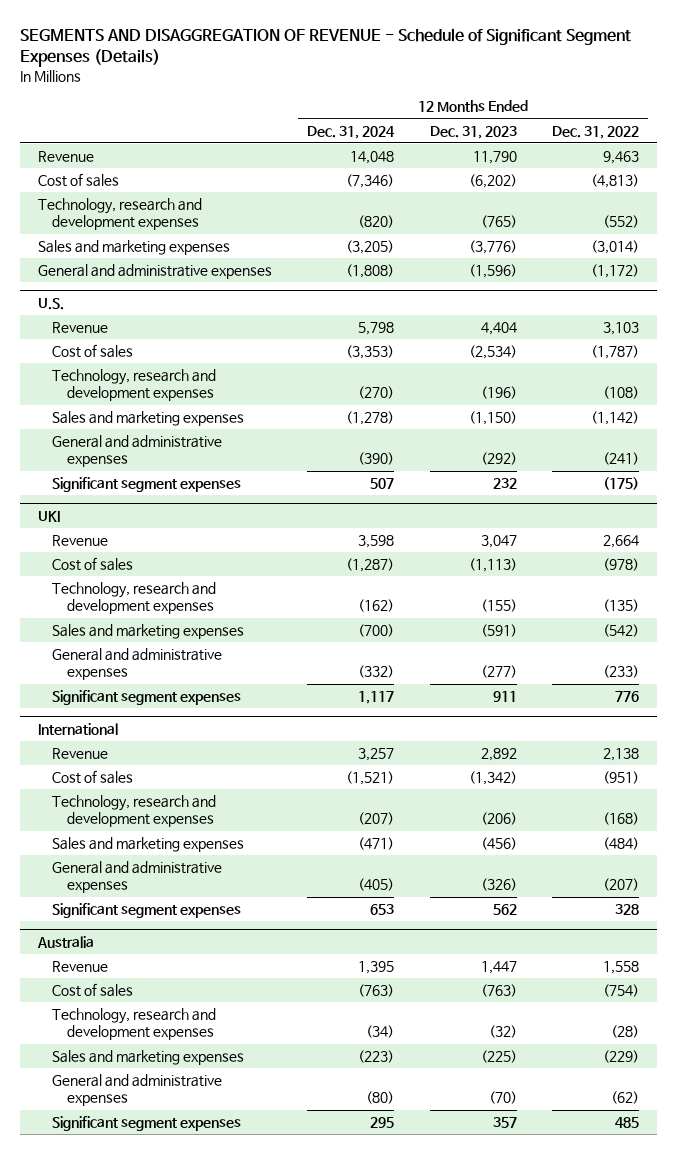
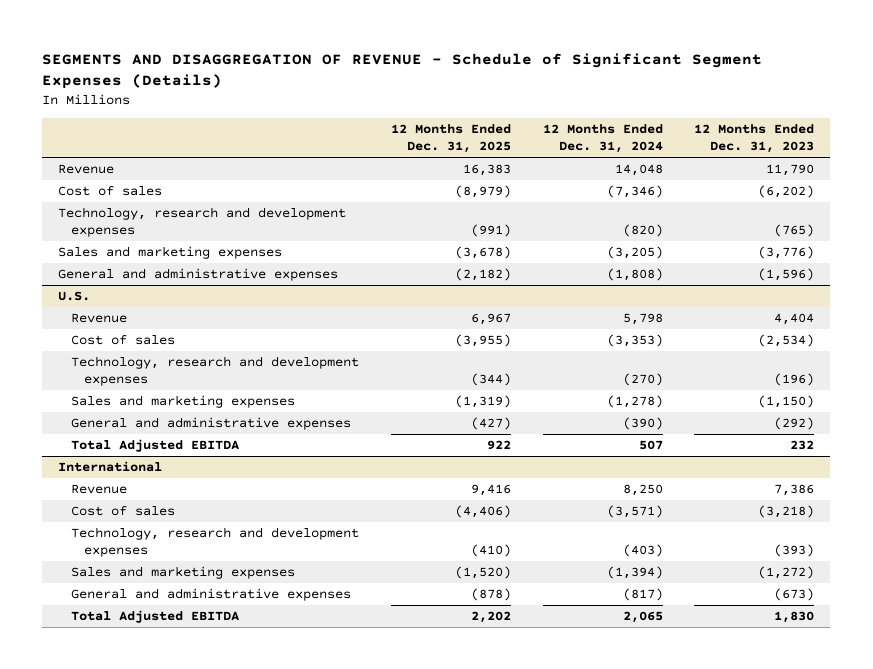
[552,125,640,139] Dec. 31, 2022 -> none
none -> [391,123,512,154] 12 Months Ended Dec. 31, 2025
[37,510,60,522] UKI -> none
[52,535,109,547] Revenue -> none
[52,557,134,572] Cost of sales -> none
[52,582,217,615] Technology, research and development expenses -> none
[52,624,245,640] Sales and marketing expenses -> none
[52,648,223,681] General and administrative expenses -> none
[52,690,242,706] Significant segment expenses -> none
[52,477,242,493] Significant segment expenses -> [71,438,240,452] Total Adjusted EBITDA
[52,903,242,919] Significant segment expenses -> none
[36,935,94,948] Australia -> none
[52,961,109,973] Revenue -> none
[52,983,134,998] Cost of sales -> none
[52,1008,217,1041] Technology, research and development expenses -> none
[52,1050,245,1066] Sales and marketing expenses -> none
[52,1074,223,1107] General and administrative expenses -> none
[52,1116,242,1132] Significant segment expenses -> none
[358,748,395,762] 3,257 -> [622,483,663,496] 8,250
[480,748,517,762] 2,892 -> [774,483,815,496] 7,386
[346,771,395,786] (1,521) -> [606,504,663,518] (3,571)
[468,771,517,786] (1,342) -> [758,504,815,518] (3,218)
[358,812,395,826] (207) -> [622,544,663,558] (403)
[480,812,517,826] (206) -> [774,544,815,558] (393)
[358,837,395,851] (471) -> [606,565,663,579] (1,394)
[480,837,517,851] (456) -> [758,565,815,579] (1,272)
[358,878,395,892] (405) -> [622,587,663,601] (817)
[480,878,517,892] (326) -> [774,587,815,601] (673)
none -> [71,609,240,623] Total Adjusted EBITDA

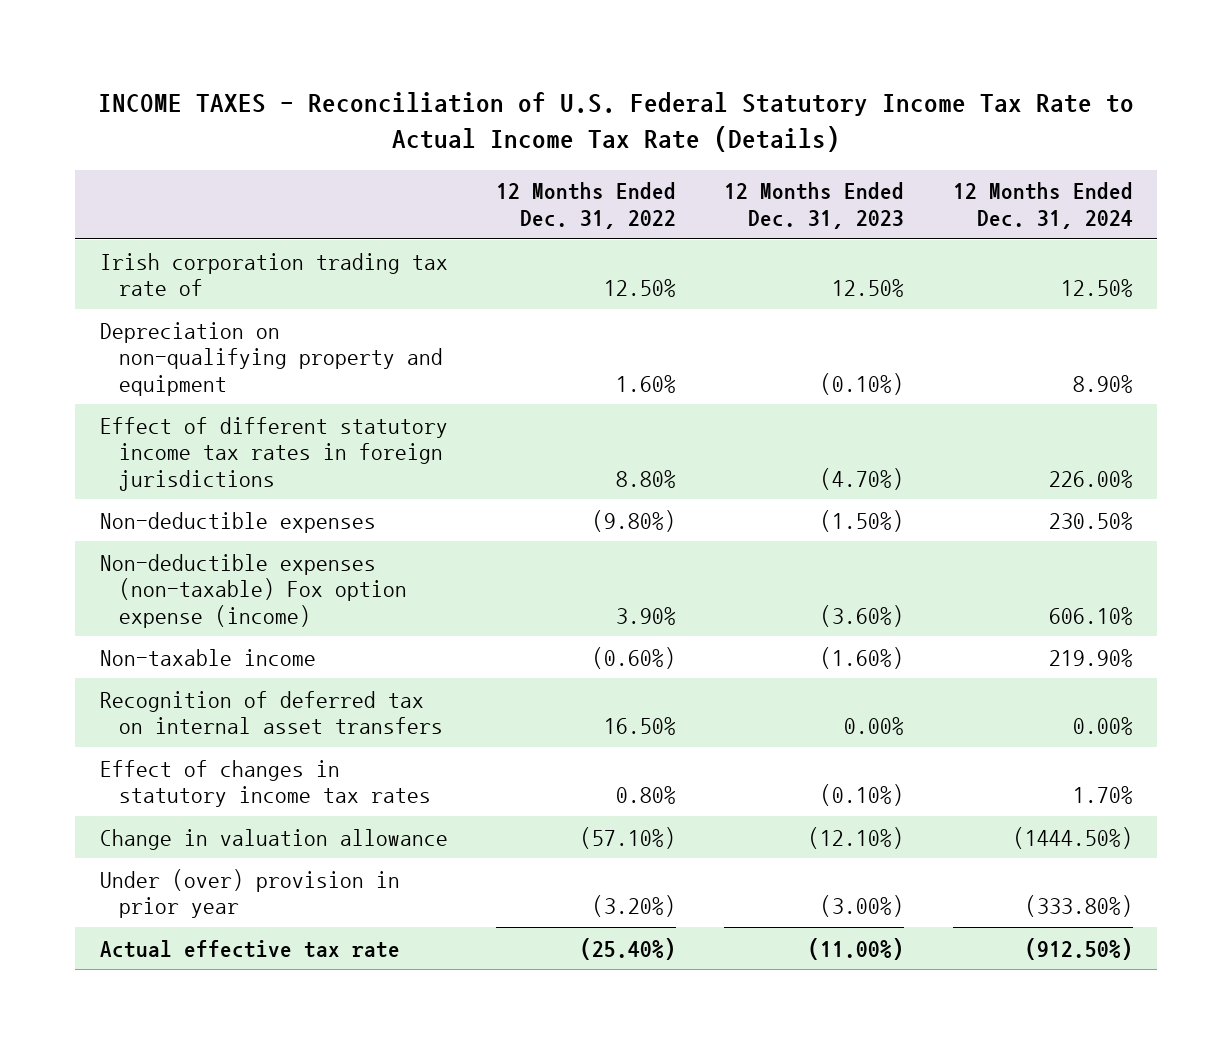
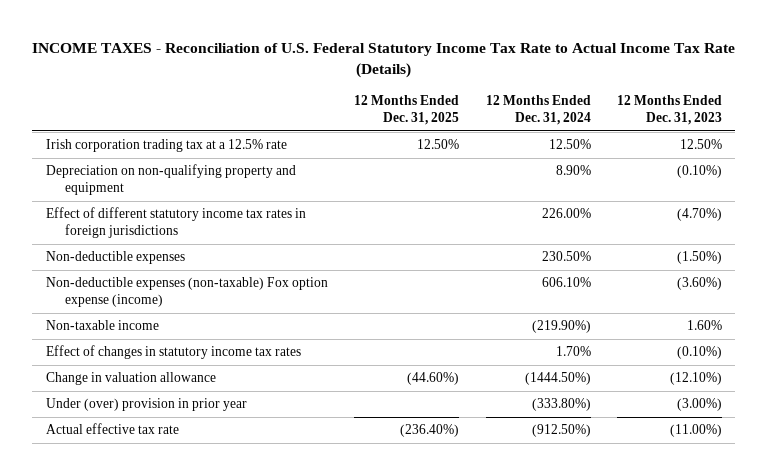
[495,182,676,229] 12 Months Ended Dec. 31, 2022 -> none
none -> [354,94,460,125] 12 Months Ended Dec. 31, 2025
[99,252,448,297] Irish corporation trading tax rate of -> [45,139,287,153] Irish corporation trading tax at a 12.5% rate
[99,690,443,735] Recognition of deferred tax on internal asset transfers -> none
[820,646,905,669] (1.60%) -> [687,320,723,331] 1.60%
[1048,648,1133,667] 219.90% -> [531,320,591,334] (219.90%)

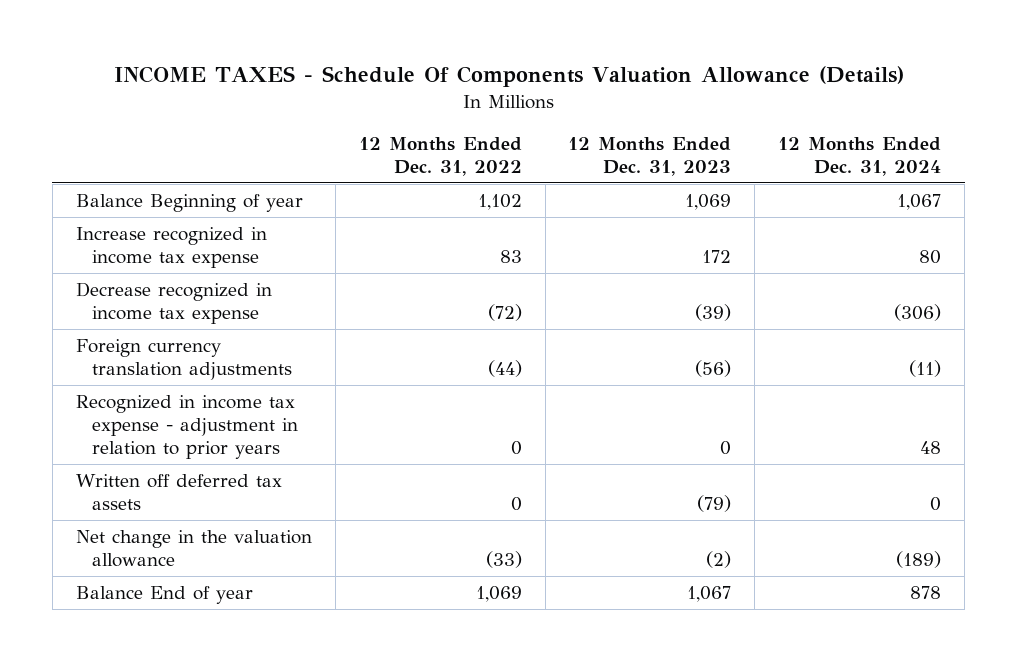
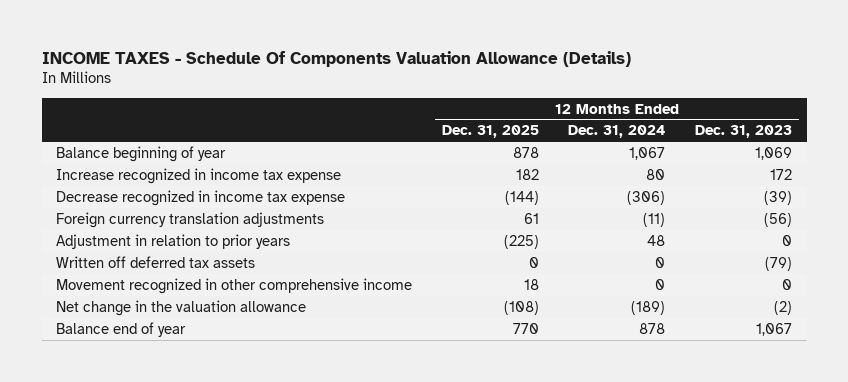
[358,136,522,176] 12 Months Ended Dec. 31, 2022 -> none
none -> [441,125,539,139] Dec. 31, 2025
[75,193,303,212] Balance Beginning of year -> [56,145,227,162] Balance beginning of year
[75,394,298,460] Recognized in income tax expense - adjustment in relation to prior years -> [56,233,291,249] Adjustment in relation to prior years
none -> [56,277,413,294] Movement recognized in other comprehensive income
[75,585,253,604] Balance End of year -> [56,321,187,337] Balance end of year

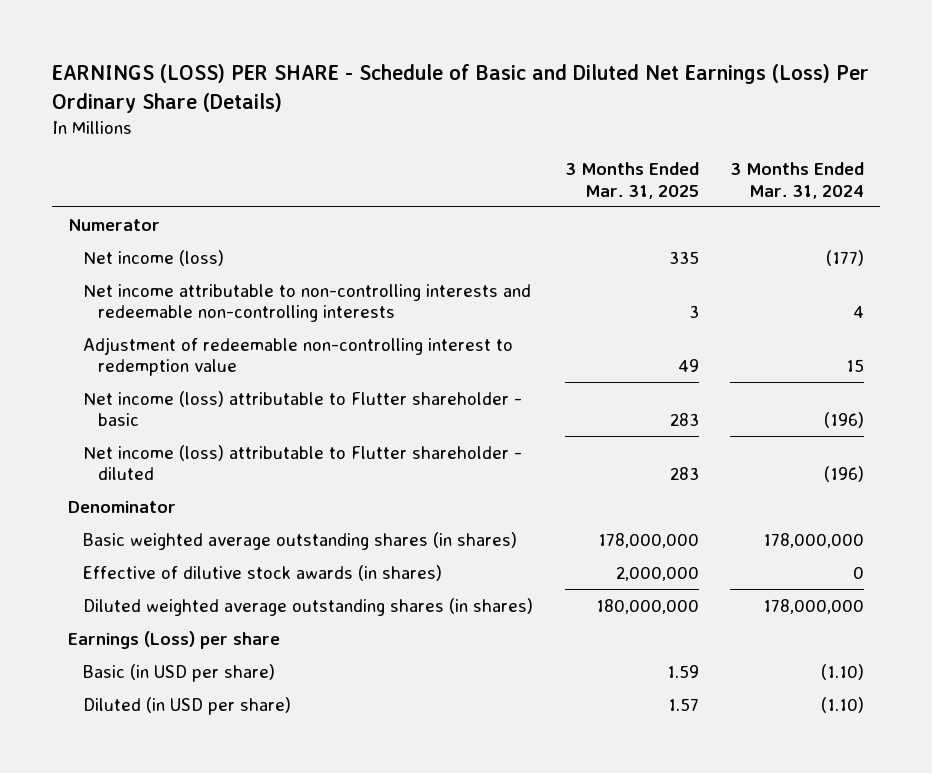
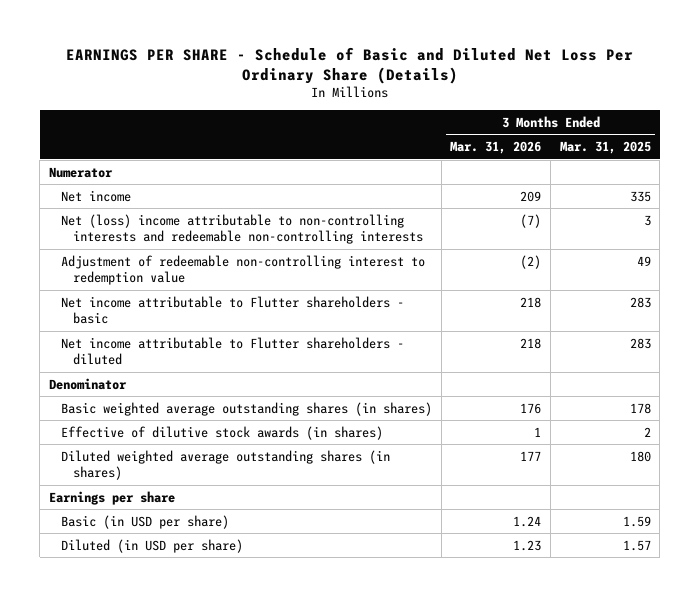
[51,64,869,113] EARNINGS (LOSS) PER SHARE - Schedule of Basic and Diluted Net Earnings (Loss) Per Ordinary Share (Details) -> [65,46,633,84] EARNINGS PER SHARE - Schedule of Basic and Diluted Net Loss Per Ordinary Share (Details)
[730,161,865,199] 3 Months Ended Mar. 31, 2024 -> none
none -> [450,141,542,155] Mar. 31, 2026
[82,249,224,266] Net income (loss) -> [60,189,131,202] Net income
[82,283,531,323] Net income attributable to non-controlling interests and redeemable non-controlling interests -> [60,213,424,245] Net (loss) income attributable to non-controlling interests and redeemable non-controlling interests
[82,390,522,427] Net income (loss) attributable to Flutter shareholder - basic -> [60,295,404,325] Net income attributable to Flutter shareholders - basic
[82,444,522,481] Net income (loss) attributable to Flutter shareholder - diluted -> [60,336,404,366] Net income attributable to Flutter shareholders - diluted
[597,532,699,548] 178,000,000 -> [629,402,651,414] 178
[615,565,699,581] 2,000,000 -> [643,426,651,437] 2
[595,598,699,614] 180,000,000 -> [629,450,651,462] 180
[67,630,280,649] Earnings (Loss) per share -> [48,490,175,505] Earnings per share

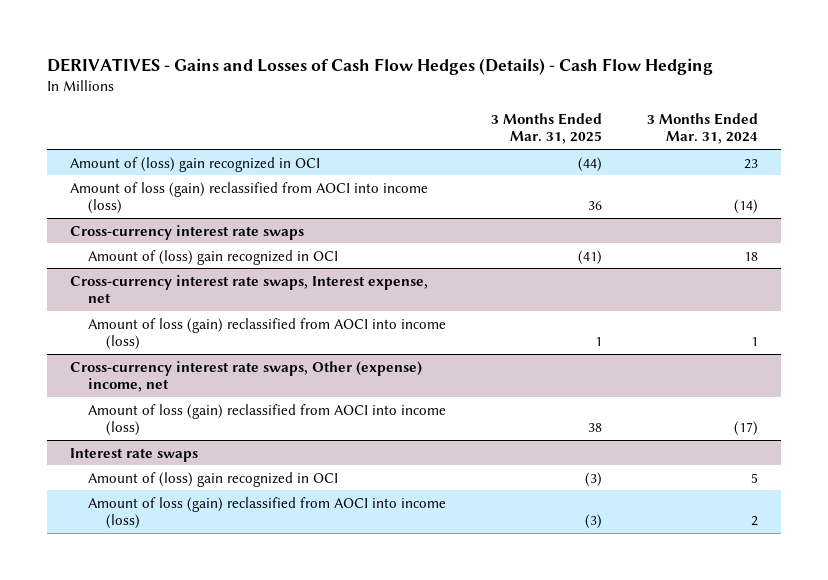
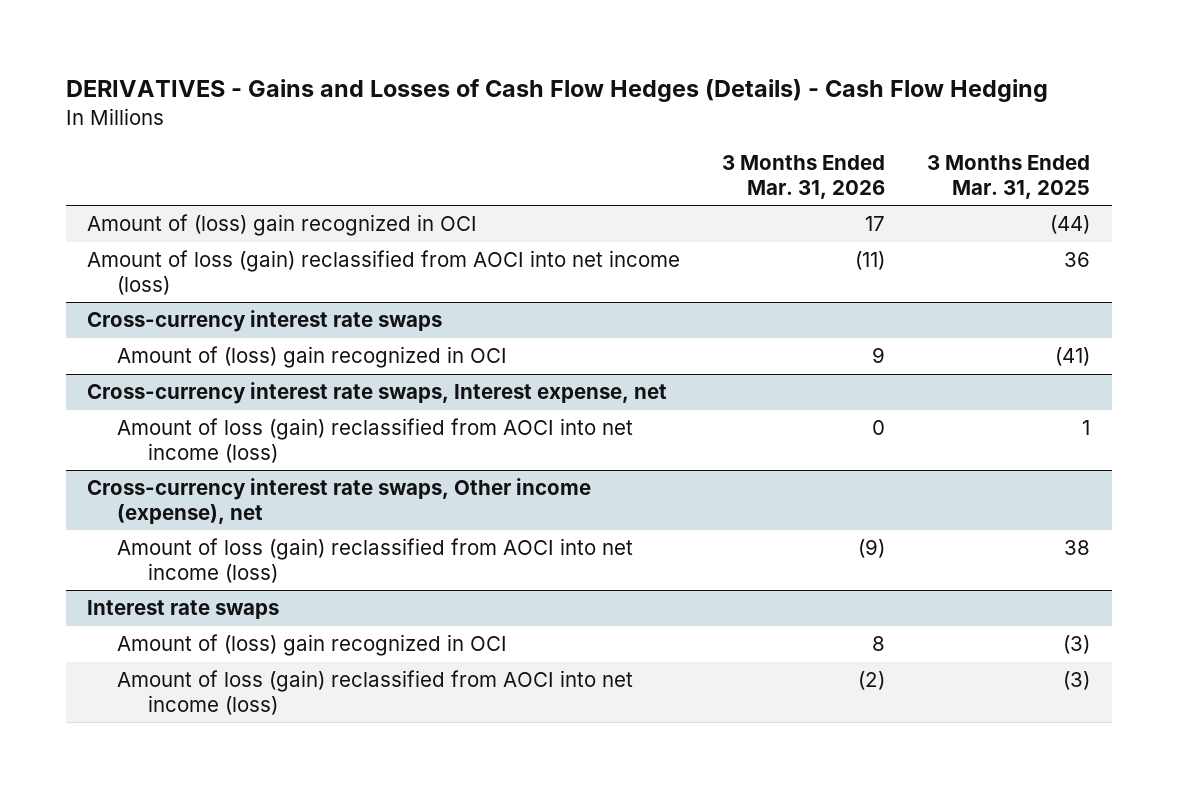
[647,112,759,145] 3 Months Ended Mar. 31, 2024 -> none
none -> [722,155,886,199] 3 Months Ended Mar. 31, 2026
[69,181,428,215] Amount of loss (gain) reclassified from AOCI into income (loss) -> [86,250,680,295] Amount of loss (gain) reclassified from AOCI into net income (loss)
[87,317,446,351] Amount of loss (gain) reclassified from AOCI into income (loss) -> [117,418,634,463] Amount of loss (gain) reclassified from AOCI into net income (loss)
[69,360,422,393] Cross-currency interest rate swaps, Other (expense) income, net -> [86,478,591,524] Cross-currency interest rate swaps, Other income (expense), net
[87,403,446,437] Amount of loss (gain) reclassified from AOCI into income (loss) -> [117,538,634,583] Amount of loss (gain) reclassified from AOCI into net income (loss)
[87,496,446,530] Amount of loss (gain) reclassified from AOCI into income (loss) -> [117,670,634,715] Amount of loss (gain) reclassified from AOCI into net income (loss)

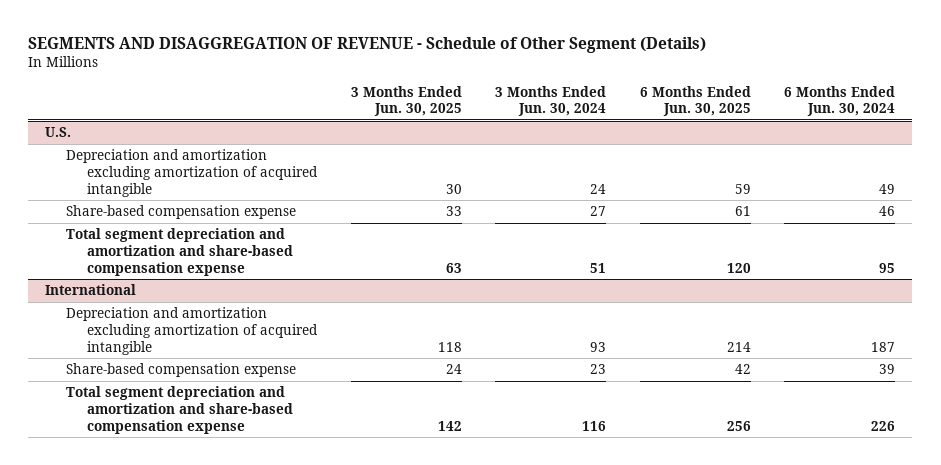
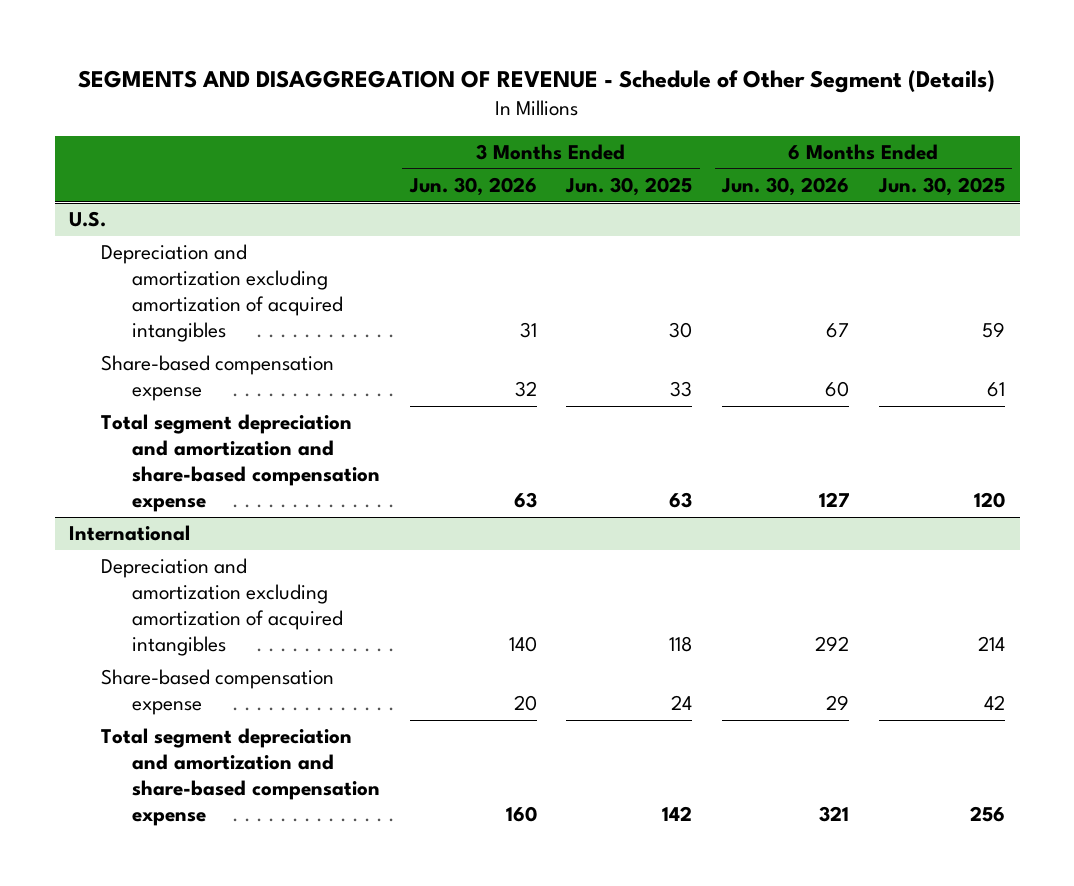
[495,85,607,117] 3 Months Ended Jun. 30, 2024 -> none
[784,85,896,117] 6 Months Ended Jun. 30, 2024 -> none
none -> [408,177,537,197] Jun. 30, 2026
none -> [721,177,850,197] Jun. 30, 2026
[66,149,319,197] Depreciation and amortization excluding amortization of acquired intangible -> [100,244,344,343] Depreciation and amortization excluding amortization of acquired intangibles
[66,307,319,355] Depreciation and amortization excluding amortization of acquired intangible -> [100,558,344,657] Depreciation and amortization excluding amortization of acquired intangibles

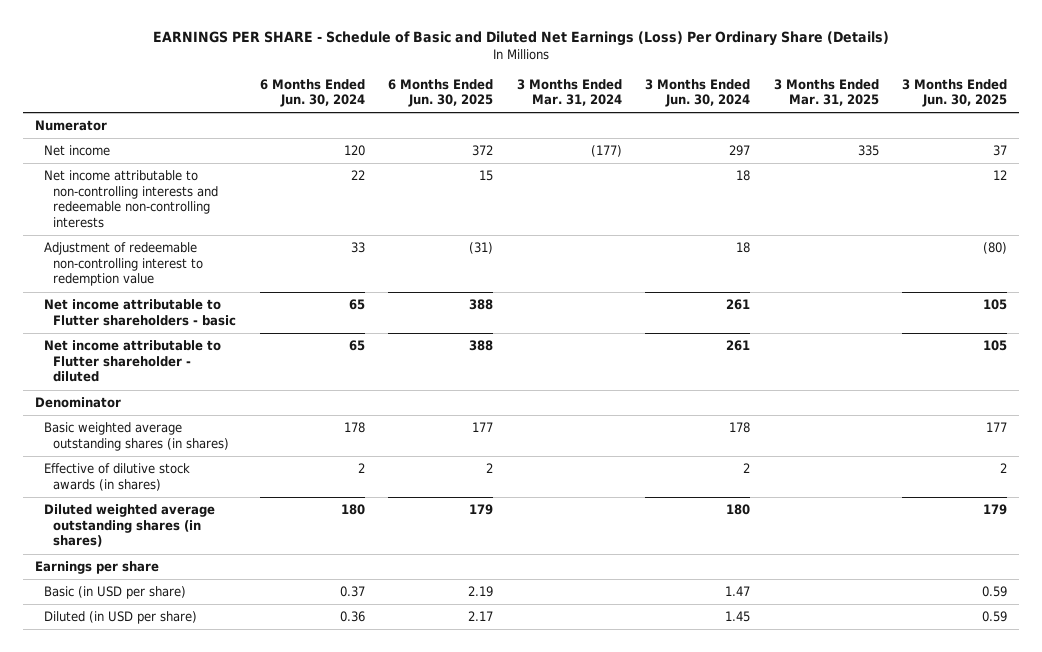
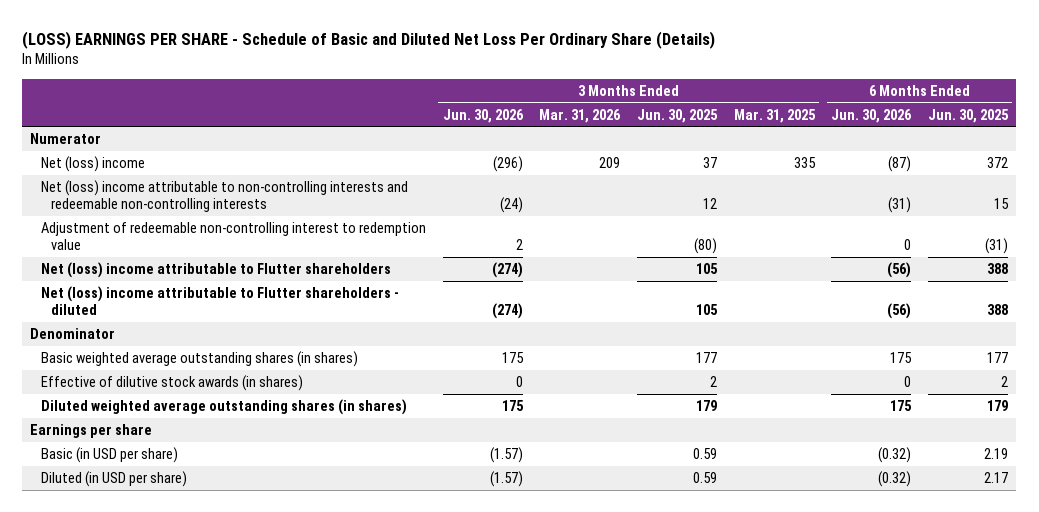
[152,31,889,47] EARNINGS PER SHARE - Schedule of Basic and Diluted Net Earnings (Loss) Per Ordinary Share (Details) -> [22,30,716,49] (LOSS) EARNINGS PER SHARE - Schedule of Basic and Diluted Net Loss Per Ordinary Share (Details)
[259,78,365,108] 6 Months Ended Jun. 30, 2024 -> none
[516,78,622,107] 3 Months Ended Mar. 31, 2024 -> none
[645,78,751,108] 3 Months Ended Jun. 30, 2024 -> none
none -> [442,108,524,123] Jun. 30, 2026
none -> [539,108,622,123] Mar. 31, 2026
none -> [831,108,913,123] Jun. 30, 2026
[44,145,111,157] Net income -> [40,156,145,173] Net (loss) income
[44,170,219,229] Net income attributable to non-controlling interests and redeemable non-controlling interests -> [40,180,408,213] Net (loss) income attributable to non-controlling interests and redeemable non-controlling interests
[44,299,237,326] Net income attributable to Flutter shareholders - basic -> [40,262,391,279] Net (loss) income attributable to Flutter shareholders
[44,340,222,383] Net income attributable to Flutter shareholder - diluted -> [40,286,399,316] Net (loss) income attributable to Flutter shareholders - diluted

